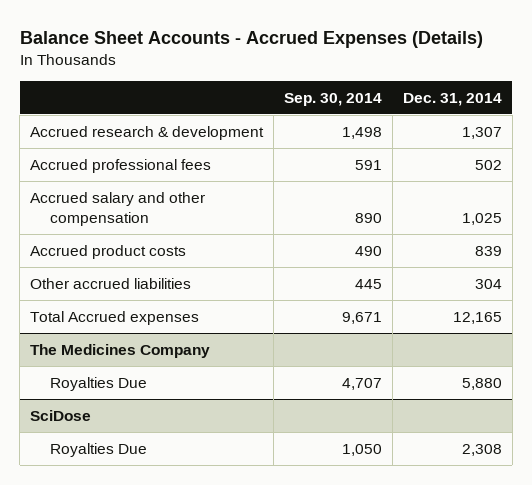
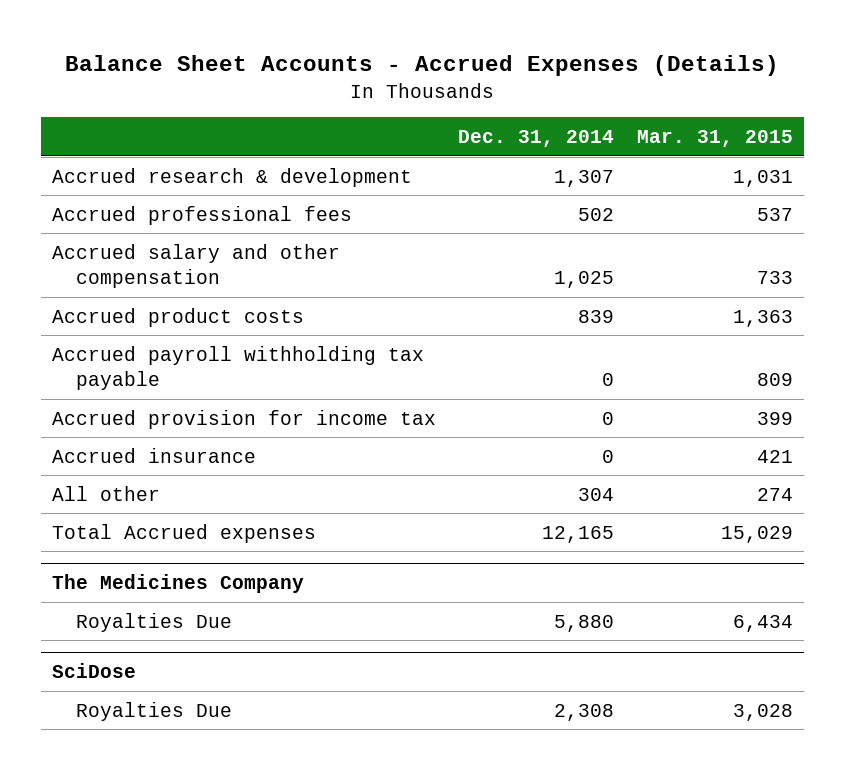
[284,92,383,106] Sep. 30, 2014 -> none
none -> [636,130,793,148] Mar. 31, 2015
none -> [51,345,424,390] Accrued payroll withholding tax payable
none -> [51,409,436,429] Accrued provision for income tax
none -> [51,447,256,463] Accrued insurance
[30,277,192,289] Other accrued liabilities -> [51,485,160,501] All other

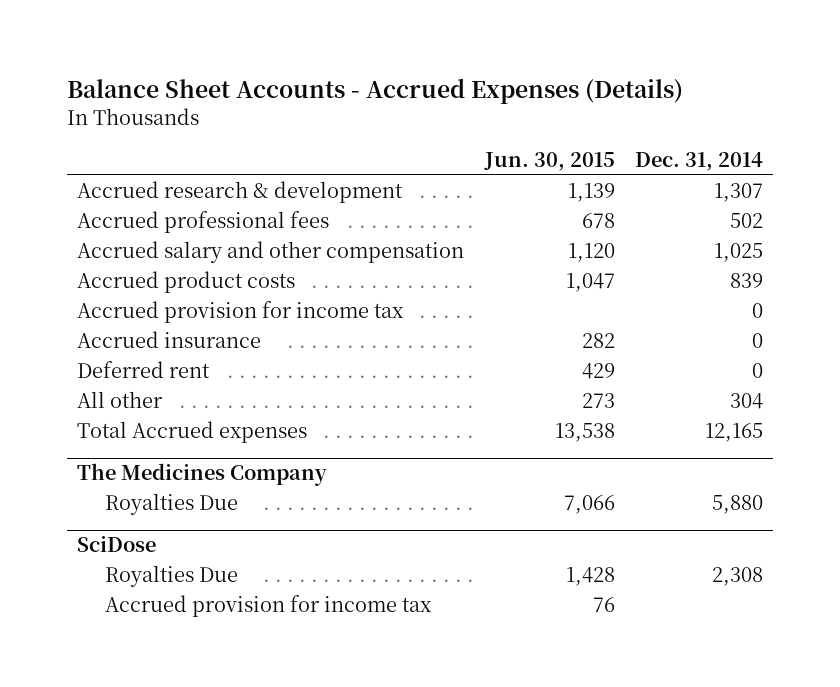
[636,130,793,148] Mar. 31, 2015 -> none
none -> [483,152,615,172] Jun. 30, 2015
[51,345,424,390] Accrued payroll withholding tax payable -> none
none -> [77,361,211,379] Deferred rent
none -> [104,595,432,618] Accrued provision for income tax

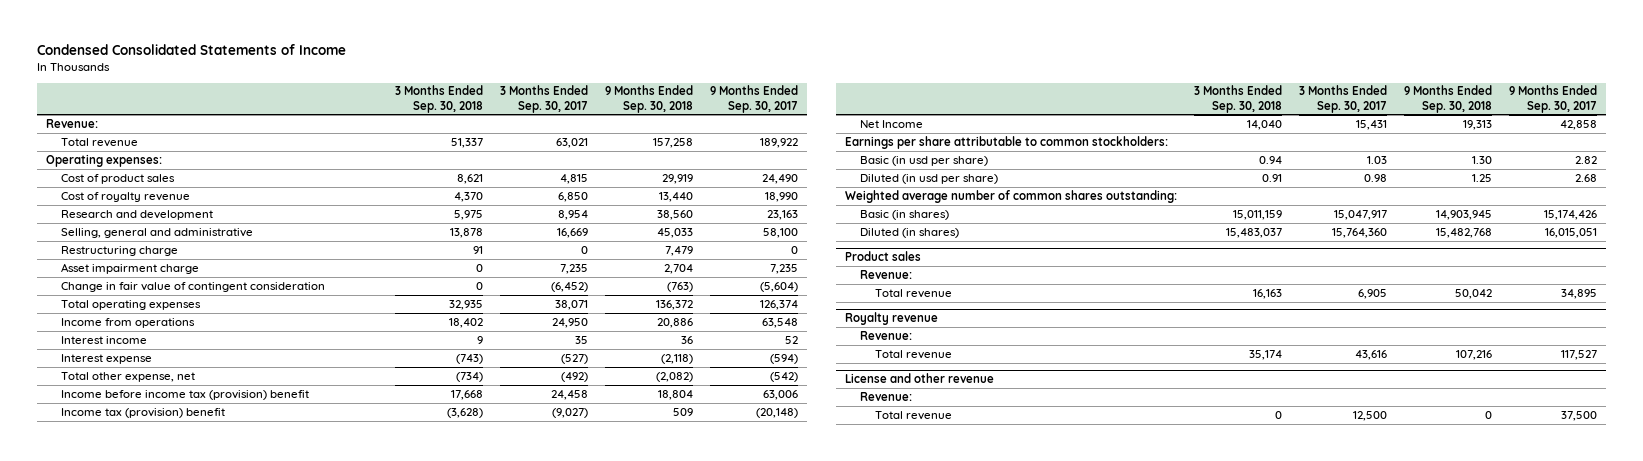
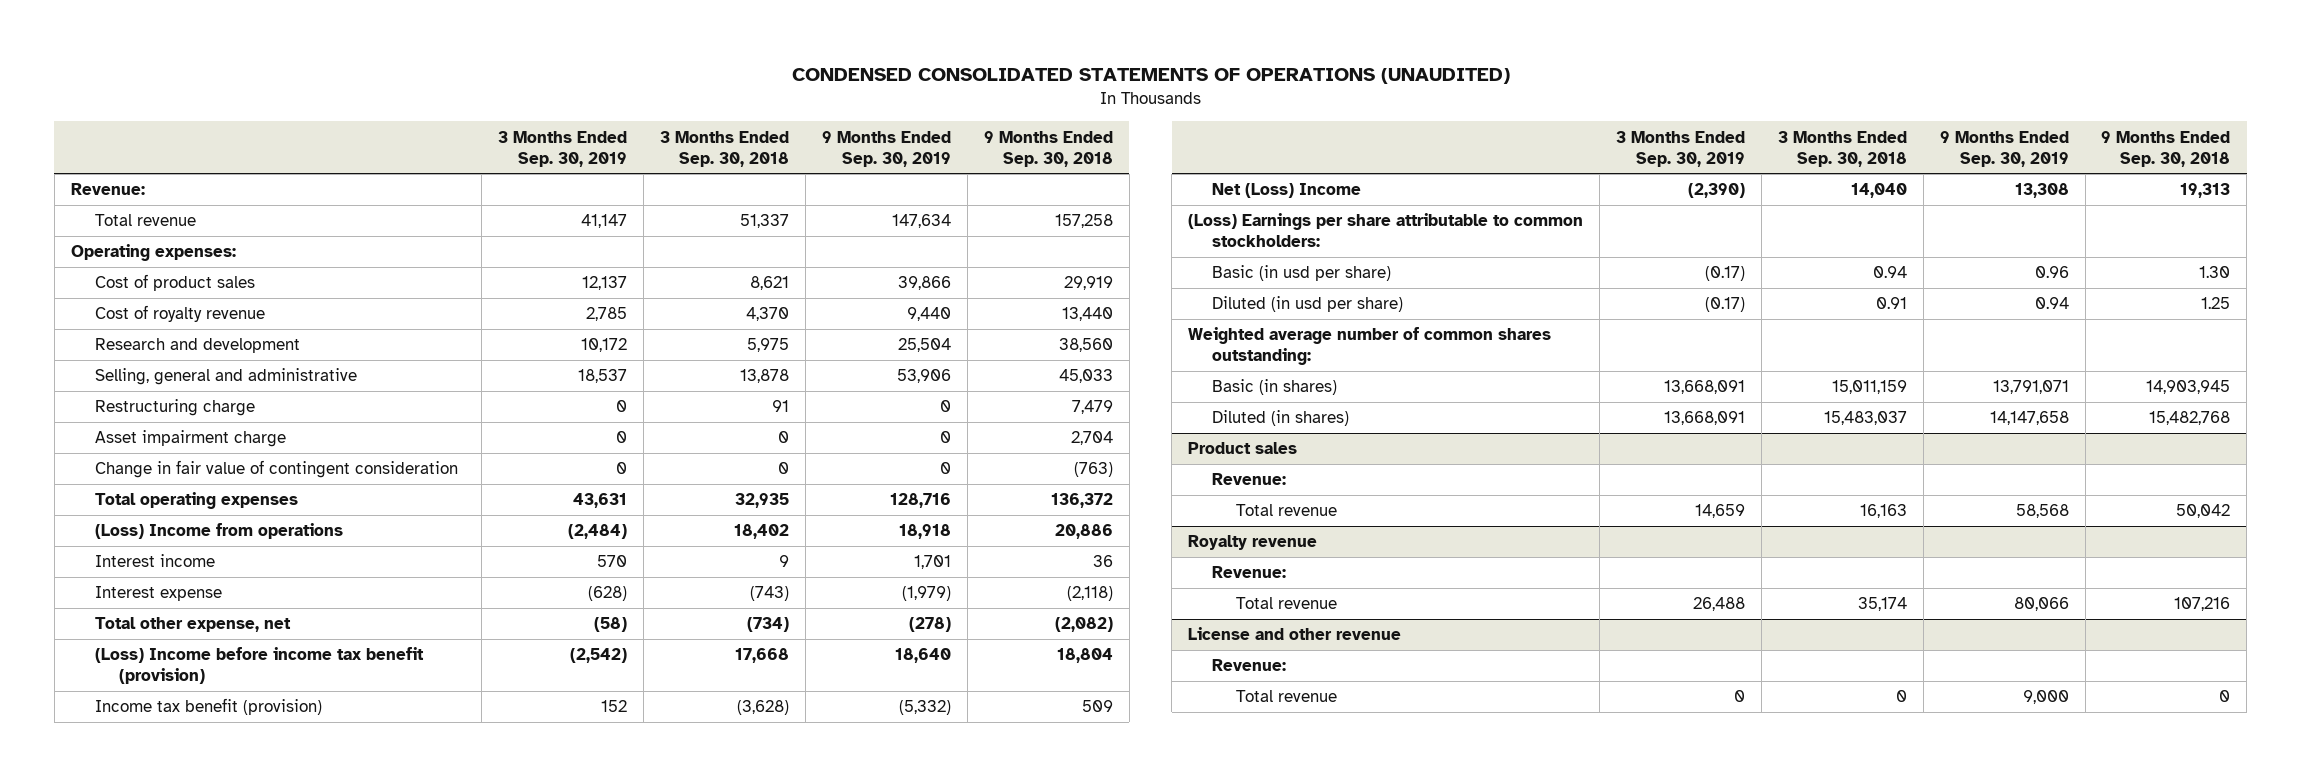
[37,44,347,56] Condensed Consolidated Statements of Income -> [791,67,1510,84] CONDENSED CONSOLIDATED STATEMENTS OF OPERATIONS (UNAUDITED)
[500,85,589,113] 3 Months Ended Sep. 30, 2017 -> none
[710,85,799,113] 9 Months Ended Sep. 30, 2017 -> none
none -> [498,130,628,167] 3 Months Ended Sep. 30, 2019
none -> [821,130,951,167] 9 Months Ended Sep. 30, 2019
[60,317,195,328] Income from operations -> [94,523,343,540] (Loss) Income from operations
[60,389,309,400] Income before income tax (provision) benefit -> [94,647,424,685] (Loss) Income before income tax benefit (provision)
[60,407,225,418] Income tax (provision) benefit -> [94,698,322,716] Income tax benefit (provision)
[859,119,923,128] Net Income -> [1212,183,1362,199] Net (Loss) Income
[844,135,1168,149] Earnings per share attributable to common stockholders: -> [1188,213,1584,248] (Loss) Earnings per share attributable to common stockholders:

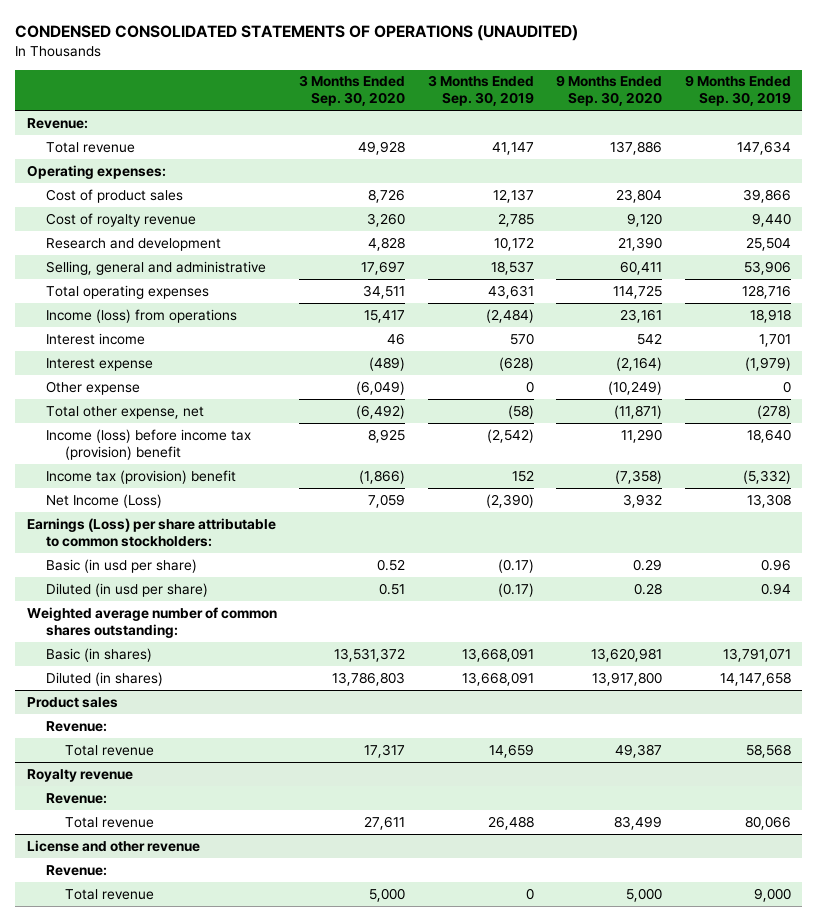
[660,130,790,167] 3 Months Ended Sep. 30, 2018 -> none
[983,130,1113,167] 9 Months Ended Sep. 30, 2018 -> none
none -> [299,75,406,107] 3 Months Ended Sep. 30, 2020
none -> [556,75,663,107] 9 Months Ended Sep. 30, 2020
[94,399,255,417] Restructuring charge -> none
[94,430,286,448] Asset impairment charge -> none
[94,460,458,479] Change in fair value of contingent consideration -> none
[94,523,343,540] (Loss) Income from operations -> [45,308,237,323] Income (loss) from operations
none -> [45,380,140,395] Other expense
[94,647,424,685] (Loss) Income before income tax benefit (provision) -> [45,428,251,460] Income (loss) before income tax (provision) benefit
[94,698,322,716] Income tax benefit (provision) -> [45,469,236,484] Income tax (provision) benefit
[1212,183,1362,199] Net (Loss) Income -> [45,493,162,508] Net Income (Loss)
[1188,213,1584,248] (Loss) Earnings per share attributable to common stockholders: -> [26,517,276,547] Earnings (Loss) per share attributable to common stockholders:

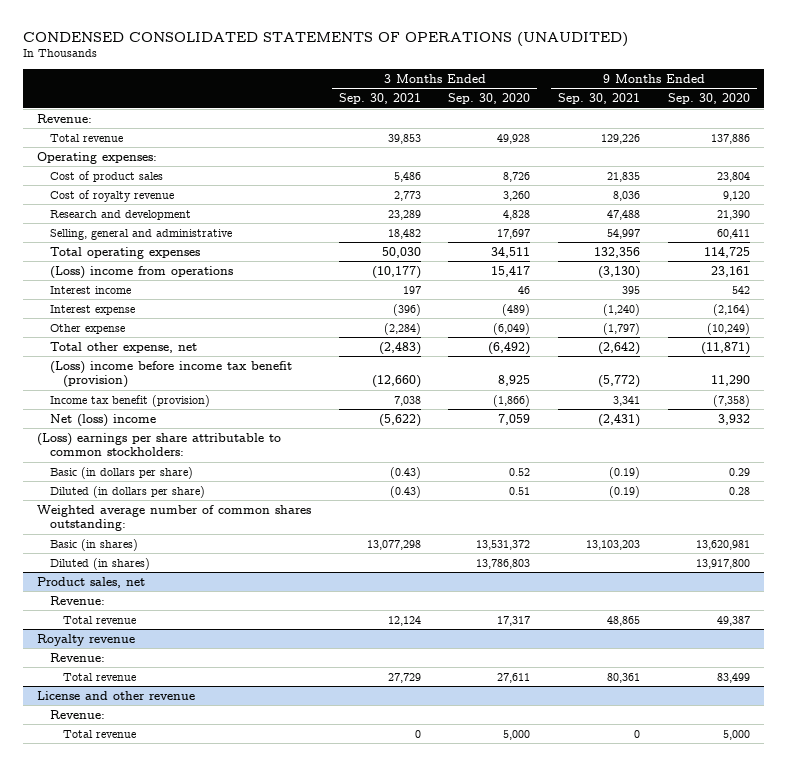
[427,75,534,107] 3 Months Ended Sep. 30, 2019 -> none
[684,75,791,107] 9 Months Ended Sep. 30, 2019 -> none
none -> [338,93,421,105] Sep. 30, 2021
none -> [558,93,641,105] Sep. 30, 2021
[45,308,237,323] Income (loss) from operations -> [49,265,233,279] (Loss) income from operations
[45,428,251,460] Income (loss) before income tax (provision) benefit -> [49,360,292,389] (Loss) income before income tax benefit (provision)
[45,469,236,484] Income tax (provision) benefit -> [49,394,210,407] Income tax benefit (provision)
[45,493,162,508] Net Income (Loss) -> [49,413,156,427] Net (loss) income
[26,517,276,547] Earnings (Loss) per share attributable to common stockholders: -> [37,432,282,457] (Loss) earnings per share attributable to common stockholders:
[45,558,197,573] Basic (in usd per share) -> [49,466,193,479] Basic (in dollars per share)
[45,582,208,597] Diluted (in usd per share) -> [49,485,205,498] Diluted (in dollars per share)
[26,696,118,708] Product sales -> [37,576,146,588] Product sales, net

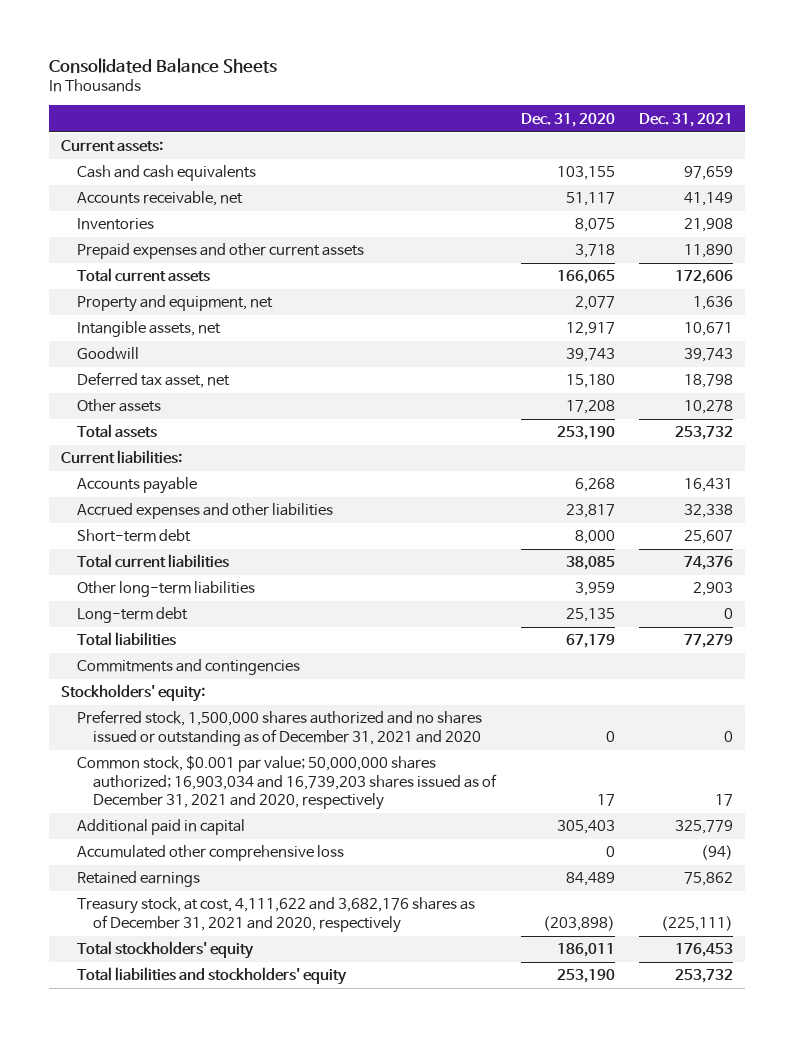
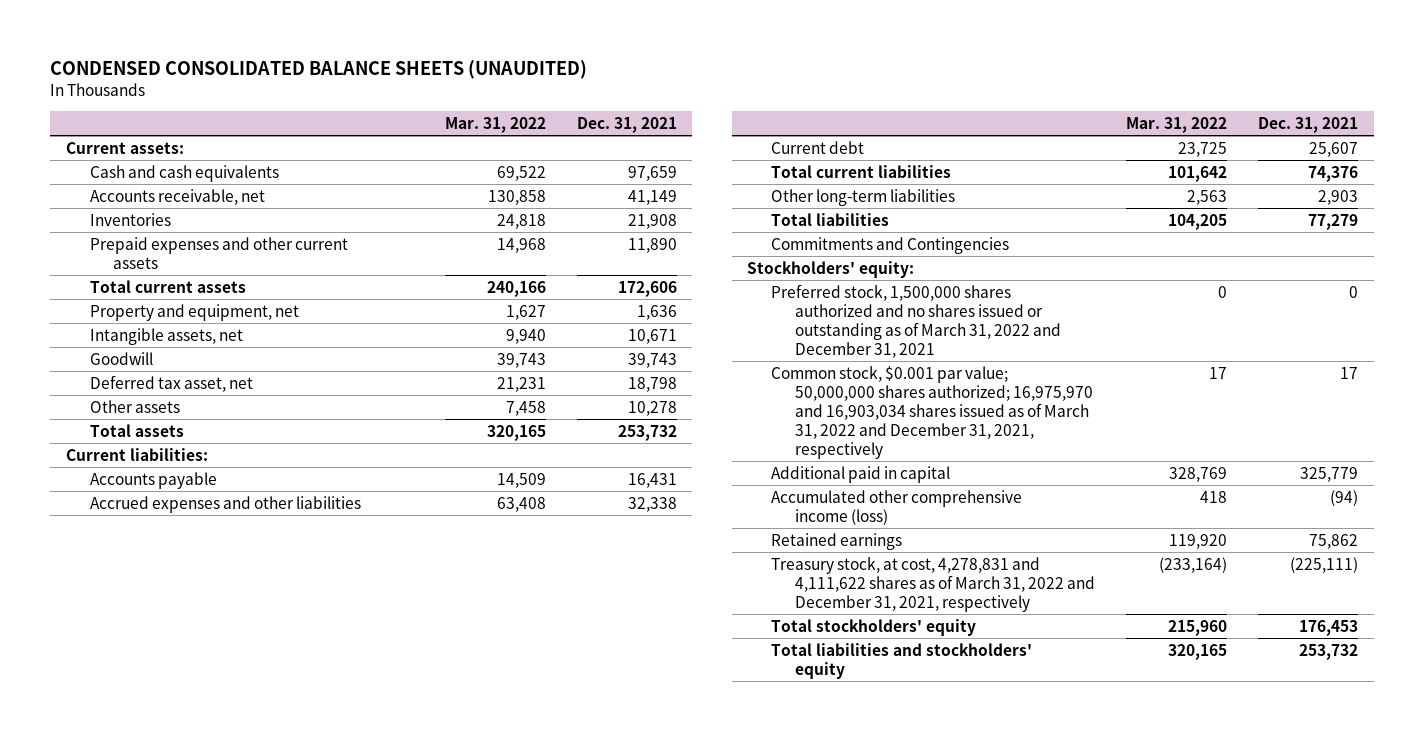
[49,57,278,73] Consolidated Balance Sheets -> [50,59,588,79] CONDENSED CONSOLIDATED BALANCE SHEETS (UNAUDITED)
[520,112,615,127] Dec. 31, 2020 -> none
none -> [444,117,546,134] Mar. 31, 2022
[77,529,192,543] Short-term debt -> [771,140,865,154] Current debt
[77,607,189,624] Long-term debt -> none
[77,659,301,676] Commitments and contingencies -> [771,236,1010,254] Commitments and Contingencies
[77,710,483,746] Preferred stock, 1,500,000 shares authorized and no shares issued or outstanding as of December 31, 2021 and 2020 -> [771,283,1062,358] Preferred stock, 1,500,000 shares authorized and no shares issued or outstanding as of March 31, 2022 and December 31, 2021
[77,755,498,810] Common stock, $0.001 par value; 50,000,000 shares authorized; 16,903,034 and 16,739,203 shares issued as of December 31, 2021 and 2020, respectively -> [771,365,1094,459] Common stock, $0.001 par value; 50,000,000 shares authorized; 16,975,970 and 16,903,034 shares issued as of March 31, 2022 and December 31, 2021, respectively
[77,845,345,862] Accumulated other comprehensive loss -> [771,489,1023,525] Accumulated other comprehensive income (loss)
[77,897,476,933] Treasury stock, at cost, 4,111,622 and 3,682,176 shares as of December 31, 2021 and 2020, respectively -> [771,556,1096,612] Treasury stock, at cost, 4,278,831 and 4,111,622 shares as of March 31, 2022 and December 31, 2021, respectively

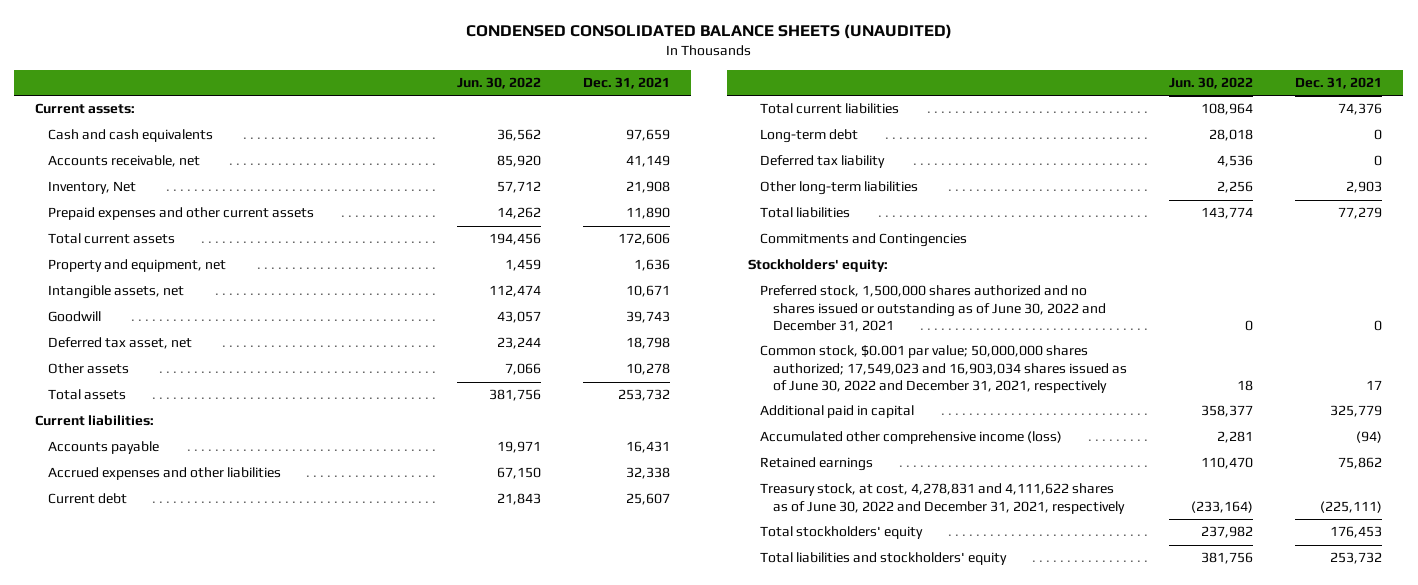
[444,117,546,134] Mar. 31, 2022 -> none
none -> [456,77,541,90] Jun. 30, 2022
[89,212,171,226] Inventories -> [47,181,136,195] Inventory, Net
none -> [760,129,859,144] Long-term debt
none -> [760,155,886,169] Deferred tax liability
[771,283,1062,358] Preferred stock, 1,500,000 shares authorized and no shares issued or outstanding as of March 31, 2022 and December 31, 2021 -> [760,285,1106,332] Preferred stock, 1,500,000 shares authorized and no shares issued or outstanding as of June 30, 2022 and December 31, 2021
[771,365,1094,459] Common stock, $0.001 par value; 50,000,000 shares authorized; 16,975,970 and 16,903,034 shares issued as of March 31, 2022 and December 31, 2021, respectively -> [760,345,1127,393] Common stock, $0.001 par value; 50,000,000 shares authorized; 17,549,023 and 16,903,034 shares issued as of June 30, 2022 and December 31, 2021, respectively
[771,556,1096,612] Treasury stock, at cost, 4,278,831 and 4,111,622 shares as of March 31, 2022 and December 31, 2021, respectively -> [760,483,1125,514] Treasury stock, at cost, 4,278,831 and 4,111,622 shares as of June 30, 2022 and December 31, 2021, respectively

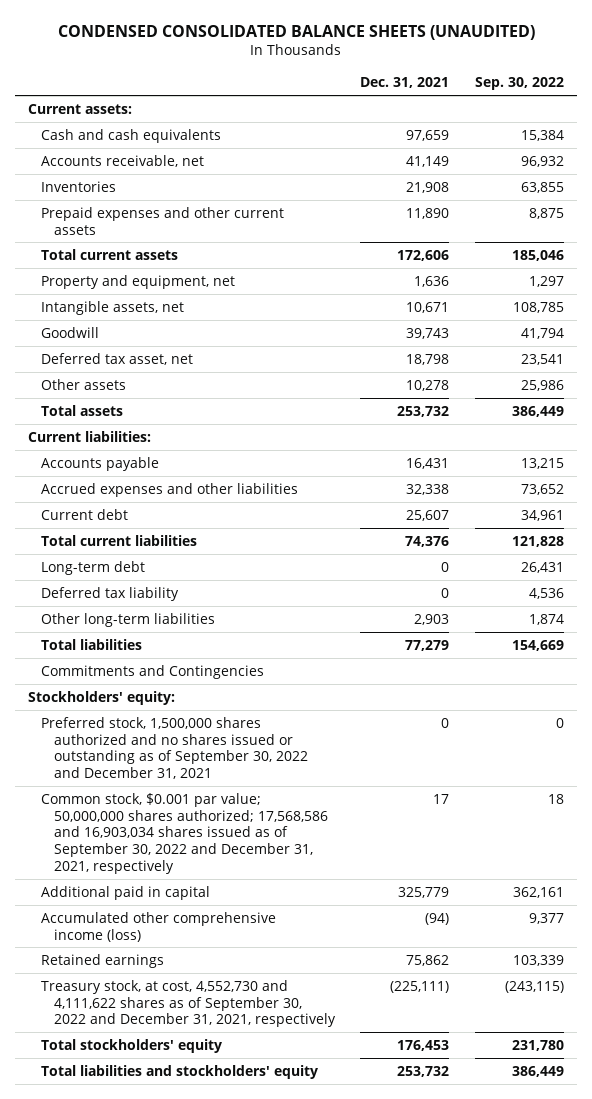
[456,77,541,90] Jun. 30, 2022 -> none
none -> [475,77,565,91] Sep. 30, 2022
[47,181,136,195] Inventory, Net -> [40,180,116,192] Inventories
[760,285,1106,332] Preferred stock, 1,500,000 shares authorized and no shares issued or outstanding as of June 30, 2022 and December 31, 2021 -> [40,716,308,780] Preferred stock, 1,500,000 shares authorized and no shares issued or outstanding as of September 30, 2022 and December 31, 2021
[760,345,1127,393] Common stock, $0.001 par value; 50,000,000 shares authorized; 17,549,023 and 16,903,034 shares issued as of June 30, 2022 and December 31, 2021, respectively -> [40,792,328,875] Common stock, $0.001 par value; 50,000,000 shares authorized; 17,568,586 and 16,903,034 shares issued as of September 30, 2022 and December 31, 2021, respectively
[760,483,1125,514] Treasury stock, at cost, 4,278,831 and 4,111,622 shares as of June 30, 2022 and December 31, 2021, respectively -> [40,979,336,1028] Treasury stock, at cost, 4,552,730 and 4,111,622 shares as of September 30, 2022 and December 31, 2021, respectively

